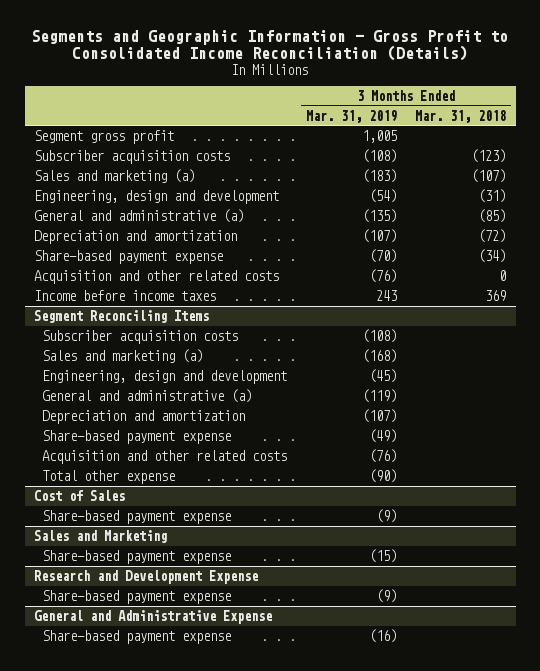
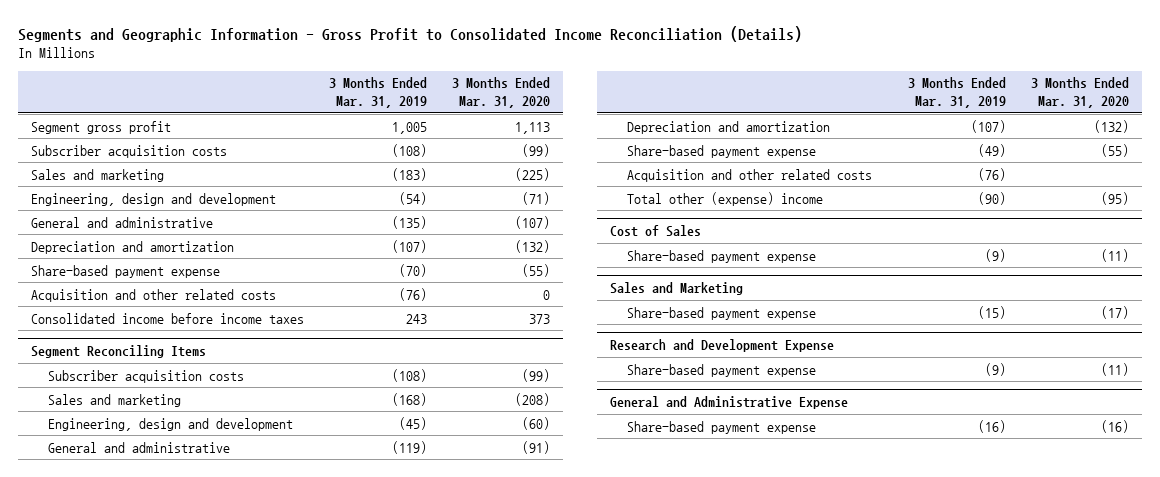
[415,109,507,123] Mar. 31, 2018 -> none
none -> [452,77,551,108] 3 Months Ended Mar. 31, 2020
[33,169,195,184] Sales and marketing (a) -> [30,168,164,182] Sales and marketing
[33,209,244,224] General and administrative (a) -> [30,216,213,228] General and administrative
[33,290,216,302] Income before income taxes -> [30,312,304,324] Consolidated income before income taxes
[41,349,203,364] Sales and marketing (a) -> [47,393,181,407] Sales and marketing
[41,389,252,404] General and administrative (a) -> [47,441,230,453] General and administrative
[41,470,175,485] Total other expense -> [626,191,823,206] Total other (expense) income

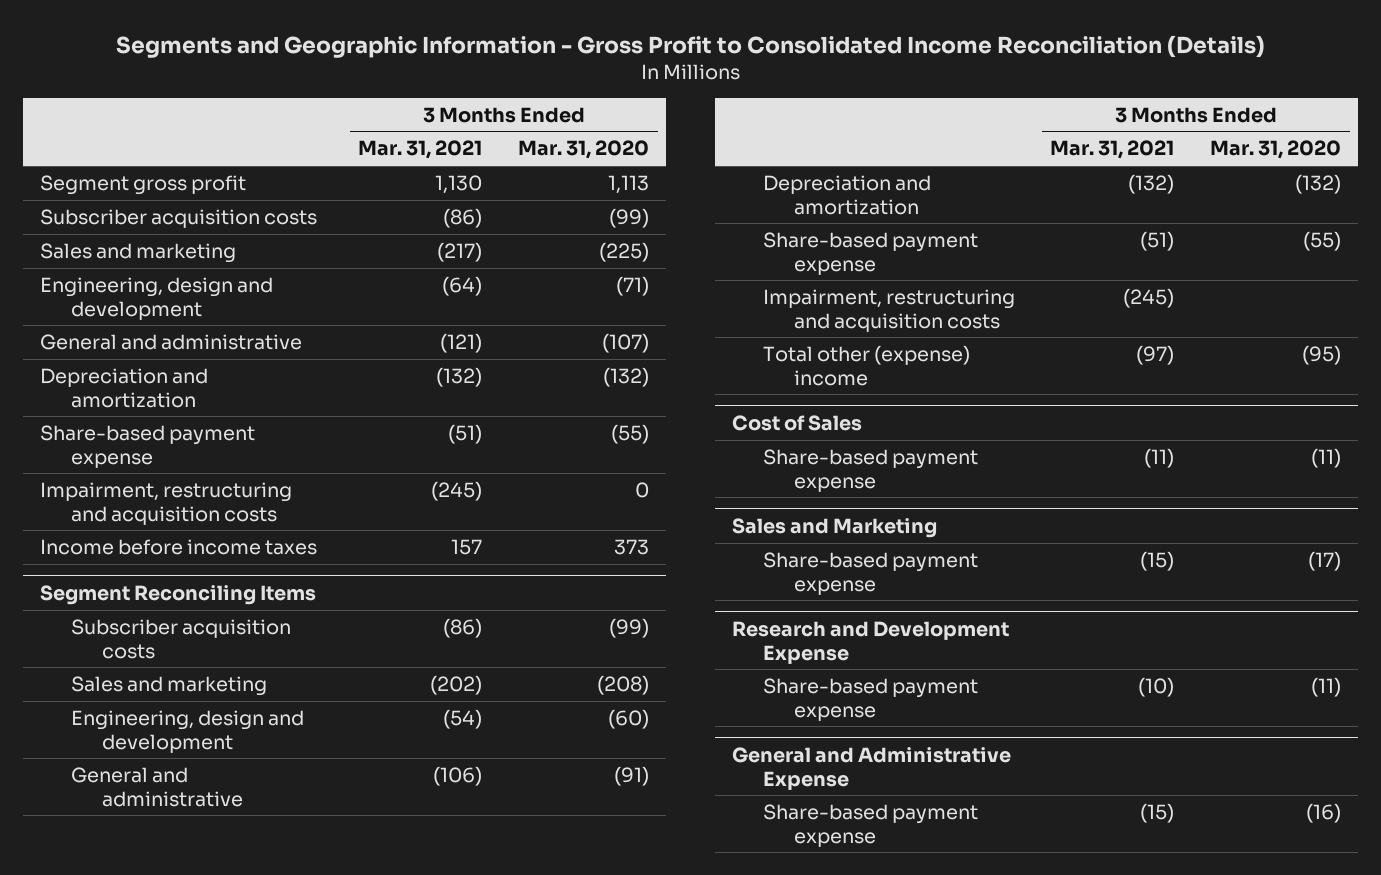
[328,77,427,108] 3 Months Ended Mar. 31, 2019 -> none
none -> [358,140,483,160] Mar. 31, 2021
[30,288,276,302] Acquisition and other related costs -> none
none -> [40,481,293,525] Impairment, restructuring and acquisition costs
[30,312,304,324] Consolidated income before income taxes -> [40,538,318,555] Income before income taxes
[626,168,872,182] Acquisition and other related costs -> none
none -> [763,288,1016,332] Impairment, restructuring and acquisition costs

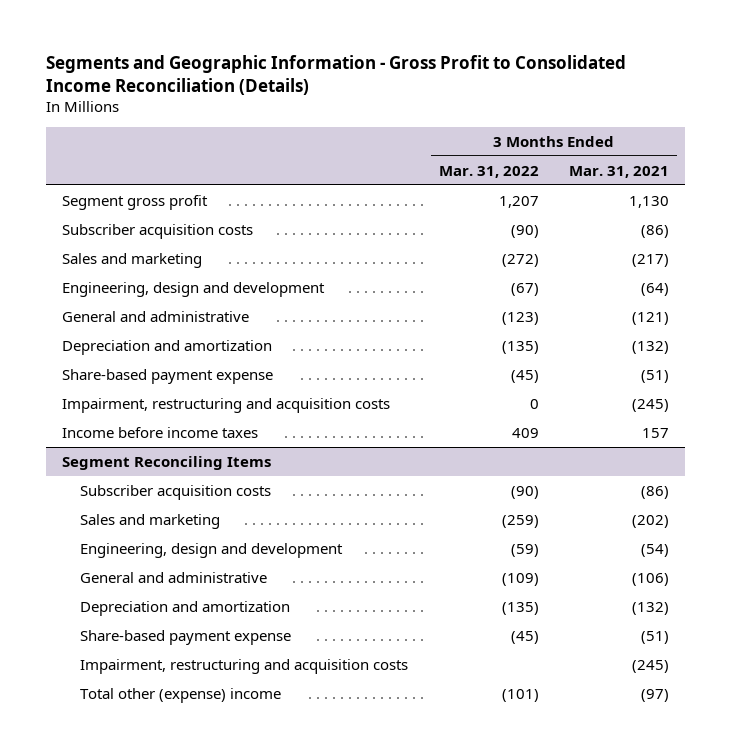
[517,140,649,160] Mar. 31, 2020 -> none
none -> [438,165,539,178] Mar. 31, 2022
[732,414,863,431] Cost of Sales -> none
[763,448,979,492] Share-based payment expense -> none
[732,517,938,538] Sales and Marketing -> none
[763,551,979,595] Share-based payment expense -> none
[732,620,1010,664] Research and Development Expense -> none
[763,677,979,721] Share-based payment expense -> none
[732,746,1012,790] General and Administrative Expense -> none
[763,803,979,847] Share-based payment expense -> none

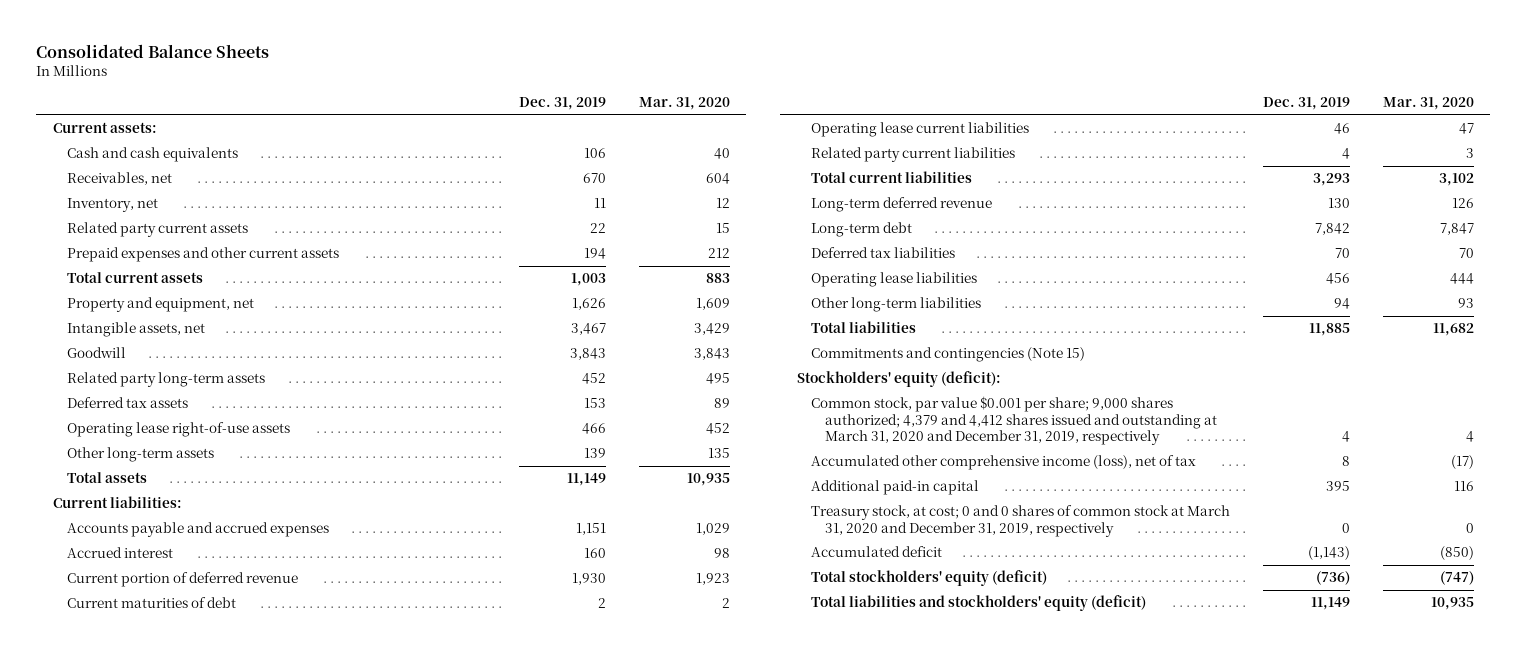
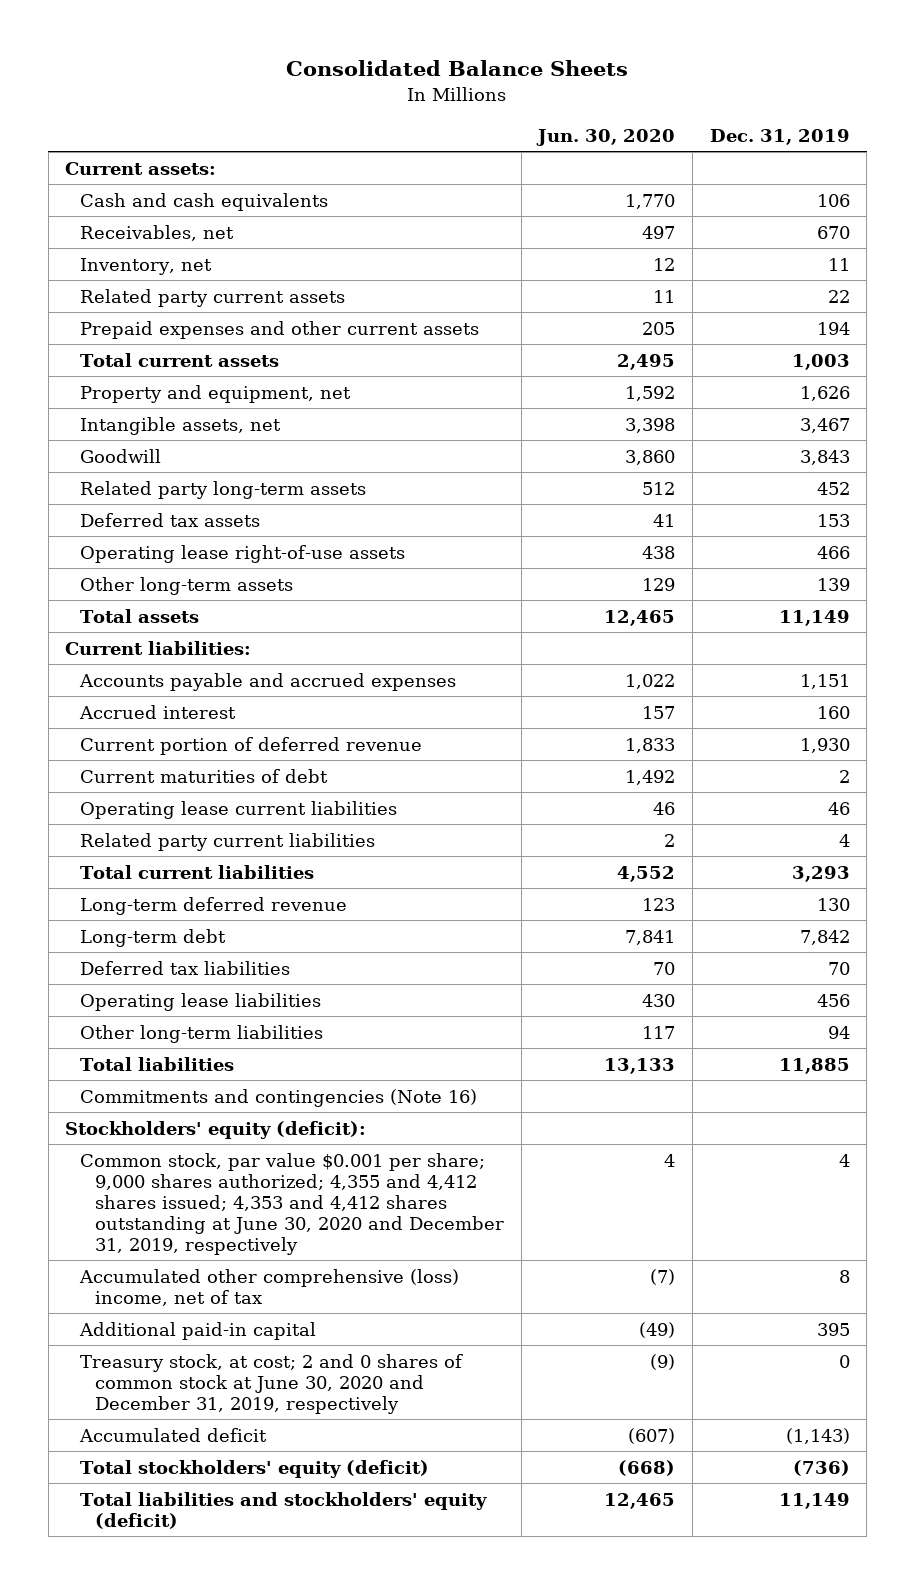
[638,97,730,111] Mar. 31, 2020 -> none
none -> [536,128,676,146] Jun. 30, 2020
[810,347,1085,363] Commitments and contingencies (Note 15) -> [80,1088,478,1107] Commitments and contingencies (Note 16)
[810,396,1217,446] Common stock, par value $0.001 per share; 9,000 shares authorized; 4,379 and 4,412 shares issued and outstanding at March 31, 2020 and December 31, 2019, respectively -> [80,1152,504,1255] Common stock, par value $0.001 per share; 9,000 shares authorized; 4,355 and 4,412 shares issued; 4,353 and 4,412 shares outstanding at June 30, 2020 and December 31, 2019, respectively
[810,455,1196,471] Accumulated other comprehensive income (loss), net of tax -> [79,1268,460,1306] Accumulated other comprehensive (loss) income, net of tax
[810,505,1230,537] Treasury stock, at cost; 0 and 0 shares of common stock at March 31, 2020 and December 31, 2019, respectively -> [80,1353,464,1414] Treasury stock, at cost; 2 and 0 shares of common stock at June 30, 2020 and December 31, 2019, respectively

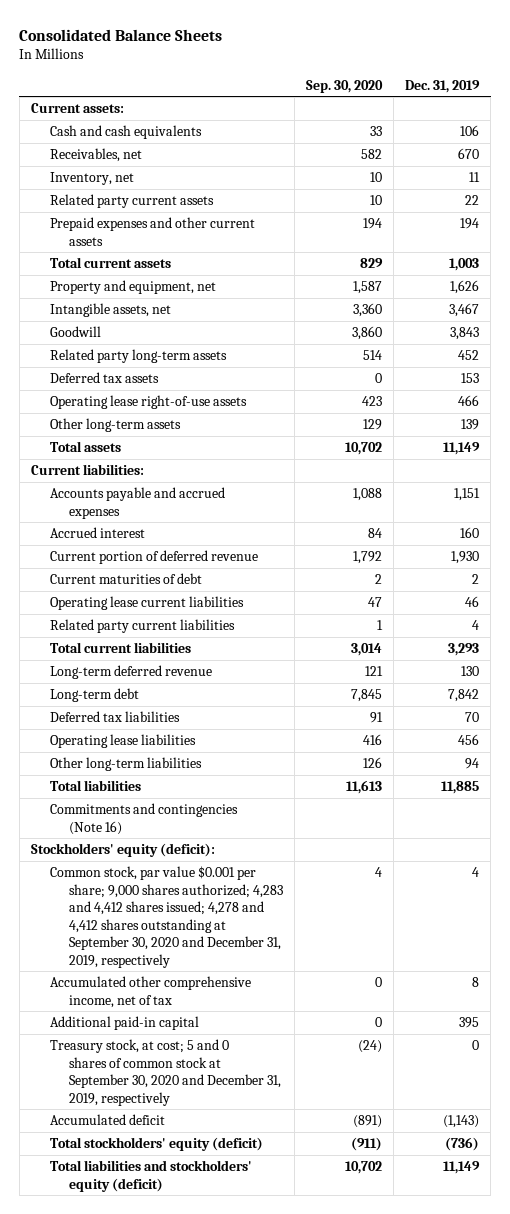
[536,128,676,146] Jun. 30, 2020 -> none
none -> [305,79,383,93] Sep. 30, 2020
[80,1152,504,1255] Common stock, par value $0.001 per share; 9,000 shares authorized; 4,355 and 4,412 shares issued; 4,353 and 4,412 shares outstanding at June 30, 2020 and December 31, 2019, respectively -> [49,866,283,968] Common stock, par value $0.001 per share; 9,000 shares authorized; 4,283 and 4,412 shares issued; 4,278 and 4,412 shares outstanding at September 30, 2020 and December 31, 2019, respectively
[79,1268,460,1306] Accumulated other comprehensive (loss) income, net of tax -> [49,976,251,1008] Accumulated other comprehensive income, net of tax
[80,1353,464,1414] Treasury stock, at cost; 2 and 0 shares of common stock at June 30, 2020 and December 31, 2019, respectively -> [49,1039,281,1106] Treasury stock, at cost; 5 and 0 shares of common stock at September 30, 2020 and December 31, 2019, respectively

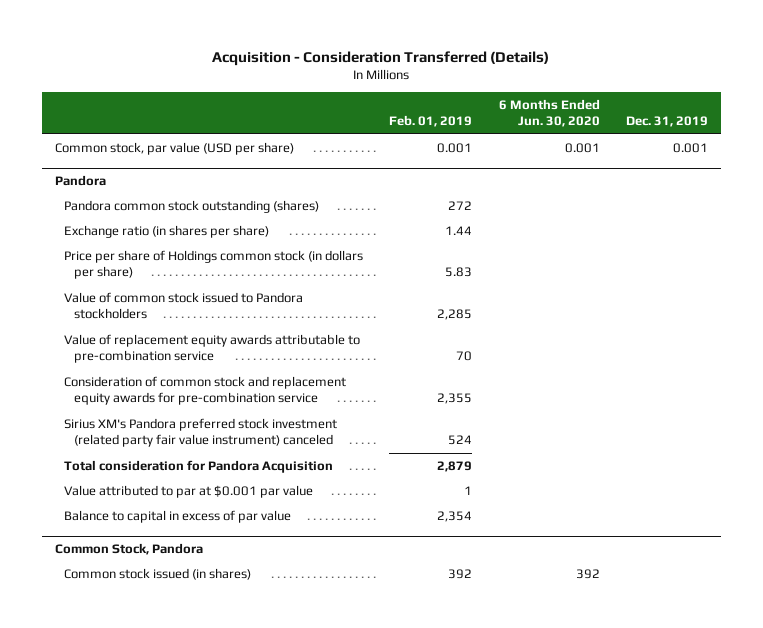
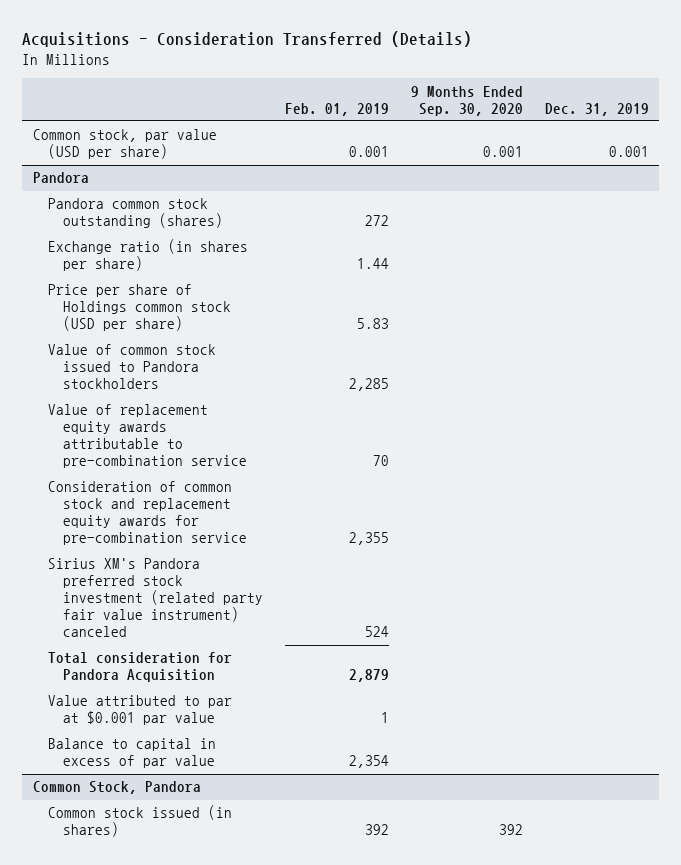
[212,50,550,66] Acquisition - Consideration Transferred (Details) -> [21,31,472,48] Acquisitions - Consideration Transferred (Details)
[498,98,600,128] 6 Months Ended Jun. 30, 2020 -> none
none -> [410,85,523,116] 9 Months Ended Sep. 30, 2020
[64,249,364,280] Price per share of Holdings common stock (in dollars per share) -> [47,284,231,332] Price per share of Holdings common stock (USD per share)

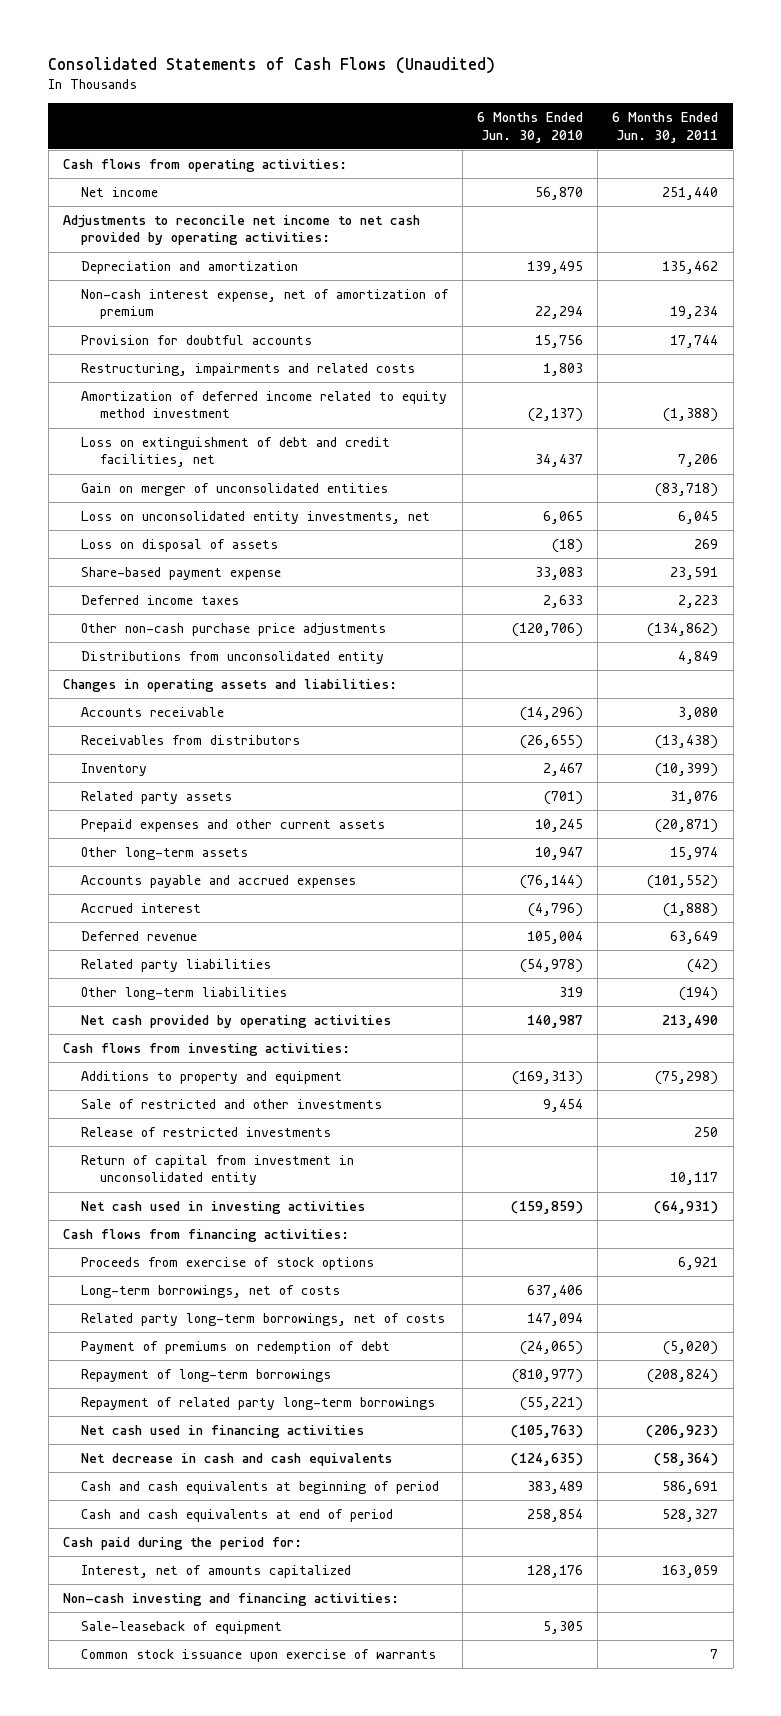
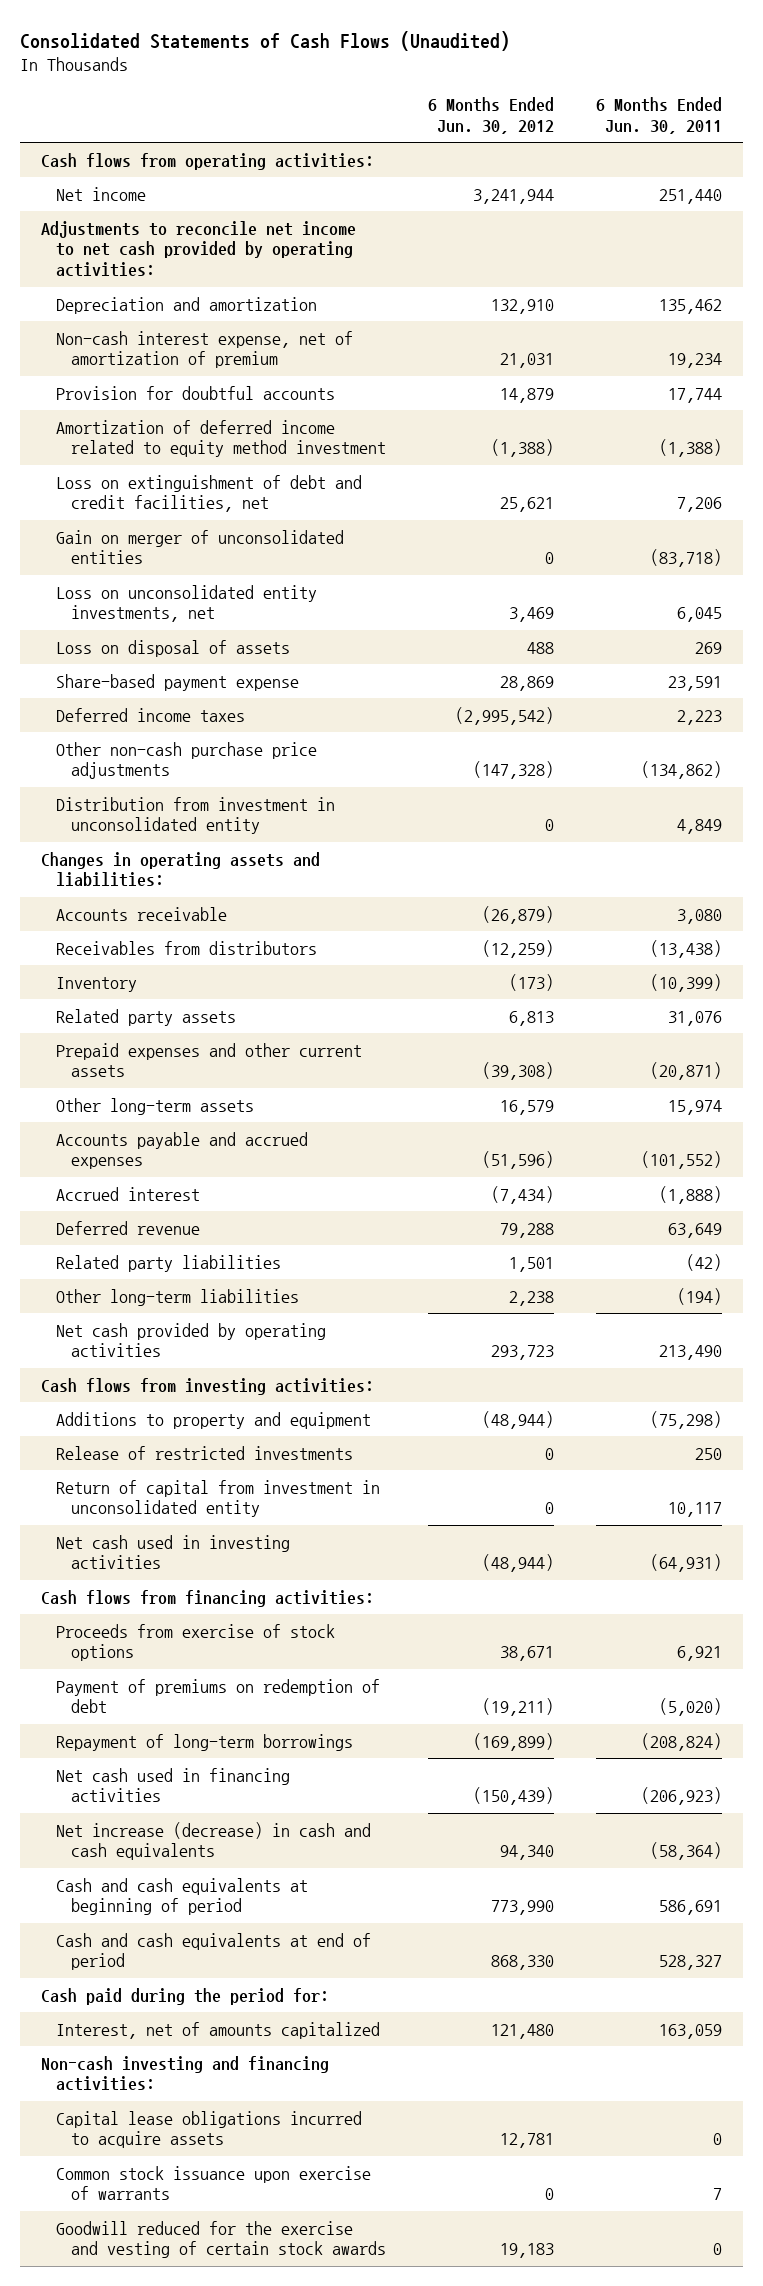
[477,112,584,143] 6 Months Ended Jun. 30, 2010 -> none
none -> [427,97,554,134] 6 Months Ended Jun. 30, 2012
[81,363,416,377] Restructuring, impairments and related costs -> none
[81,651,385,665] Distributions from unconsolidated entity -> [55,796,335,835] Distribution from investment in unconsolidated entity
[81,1099,383,1110] Sale of restricted and other investments -> none
[81,1285,341,1299] Long-term borrowings, net of costs -> none
[81,1313,446,1327] Related party long-term borrowings, net of costs -> none
[81,1397,436,1411] Repayment of related party long-term borrowings -> none
[81,1453,393,1467] Net decrease in cash and cash equivalents -> [55,1821,371,1861] Net increase (decrease) in cash and cash equivalents
[81,1621,283,1635] Sale-leaseback of equipment -> none
none -> [55,2110,362,2149] Capital lease obligations incurred to acquire assets
none -> [55,2220,386,2259] Goodwill reduced for the exercise and vesting of certain stock awards

